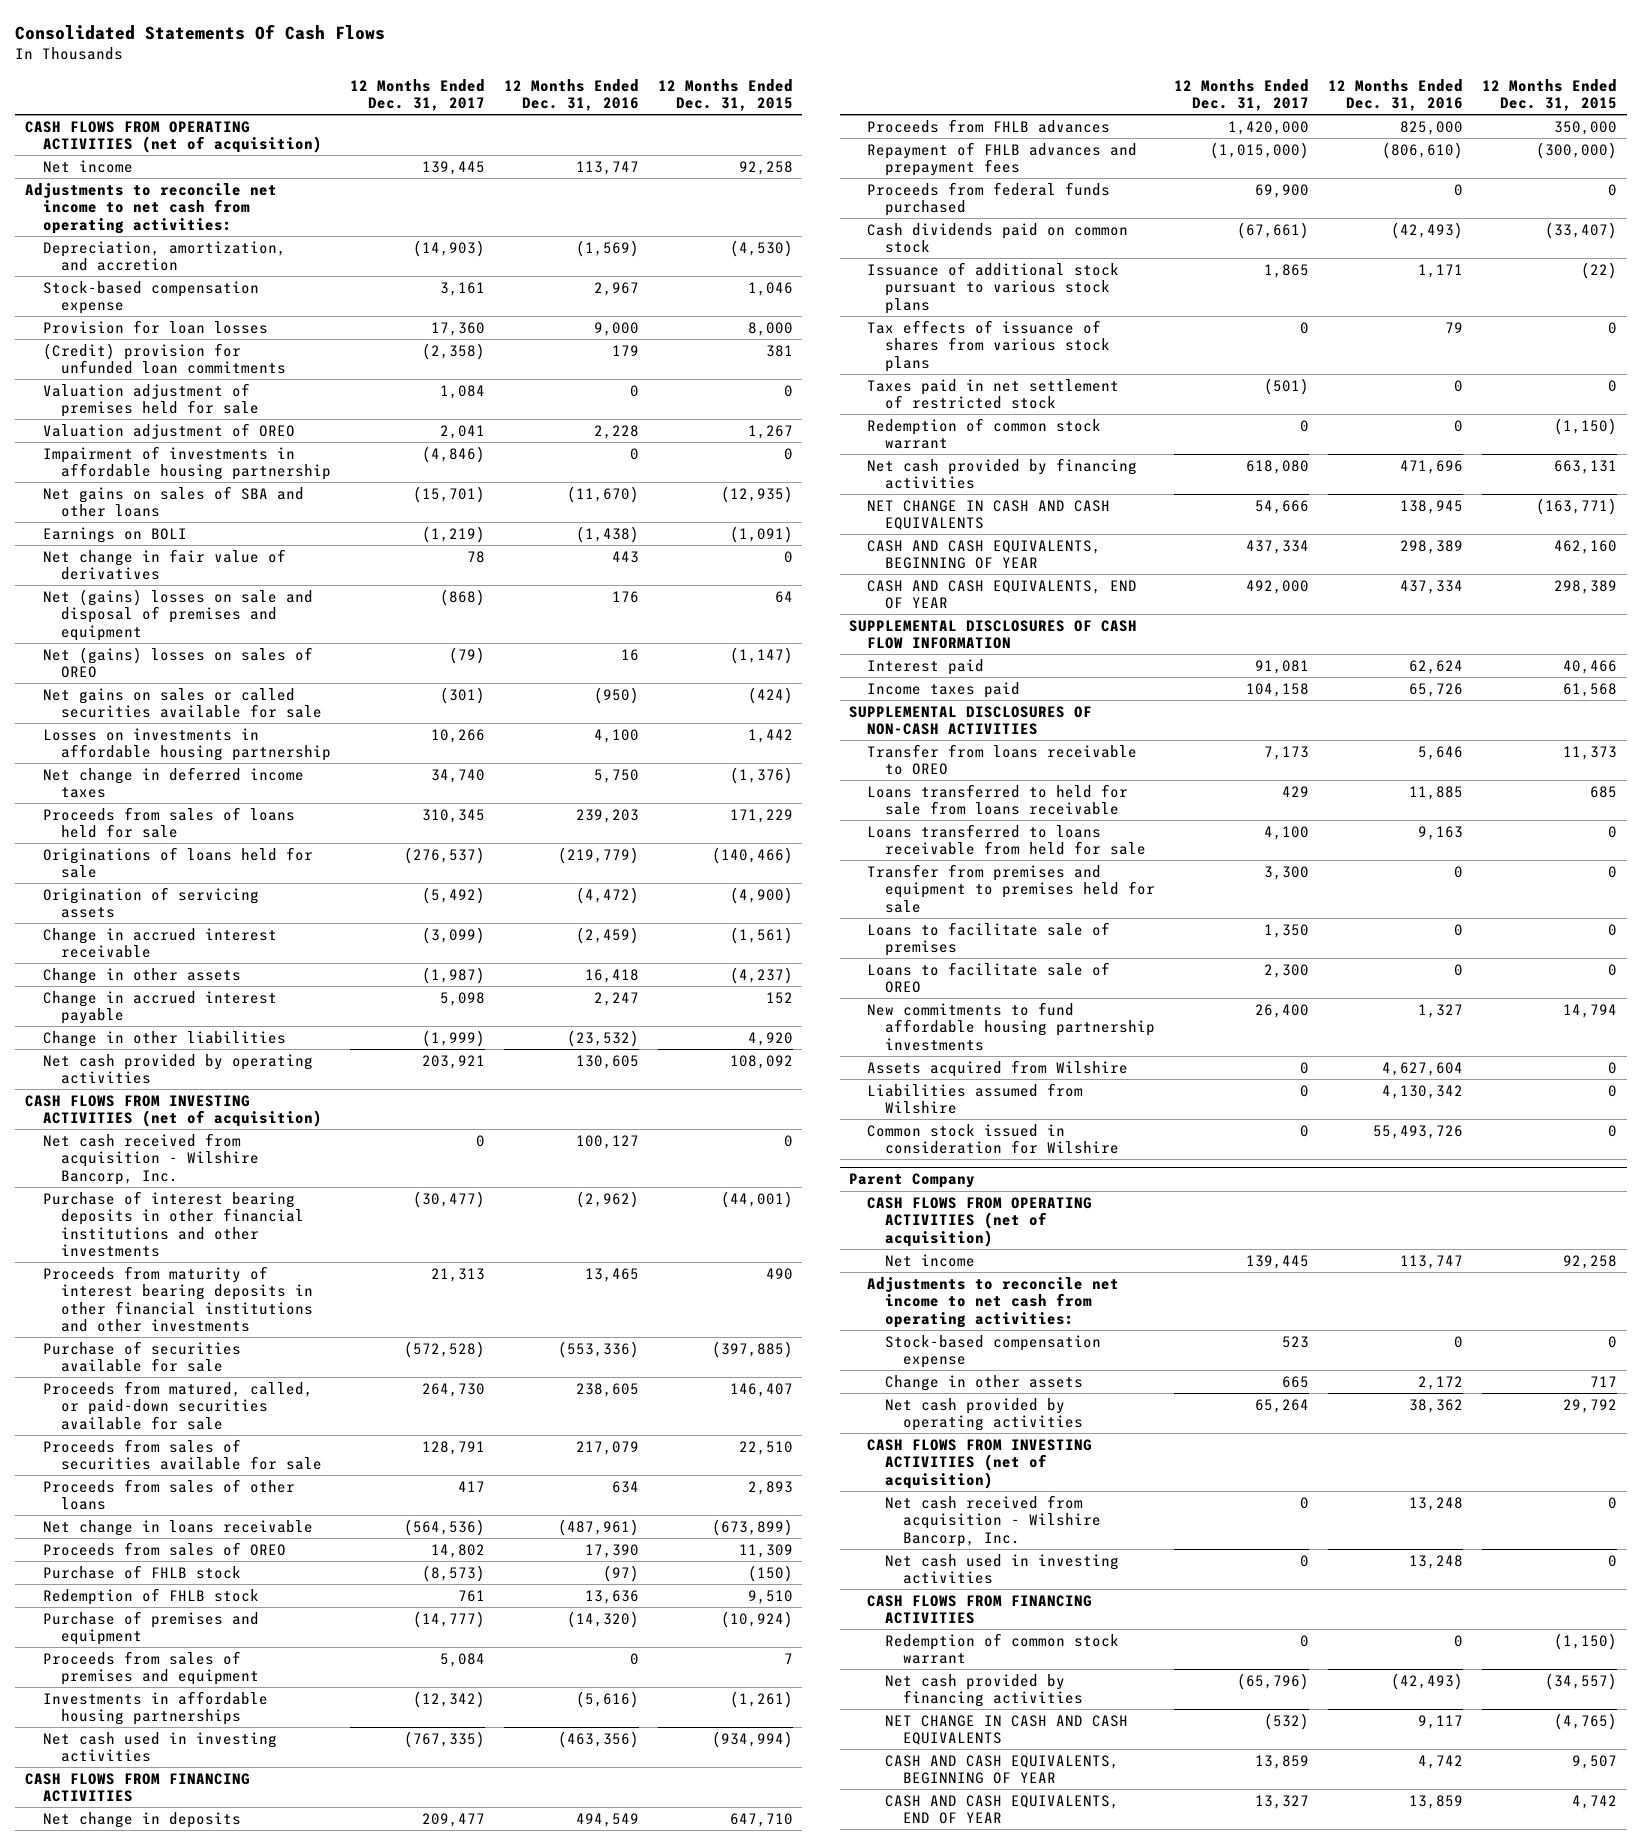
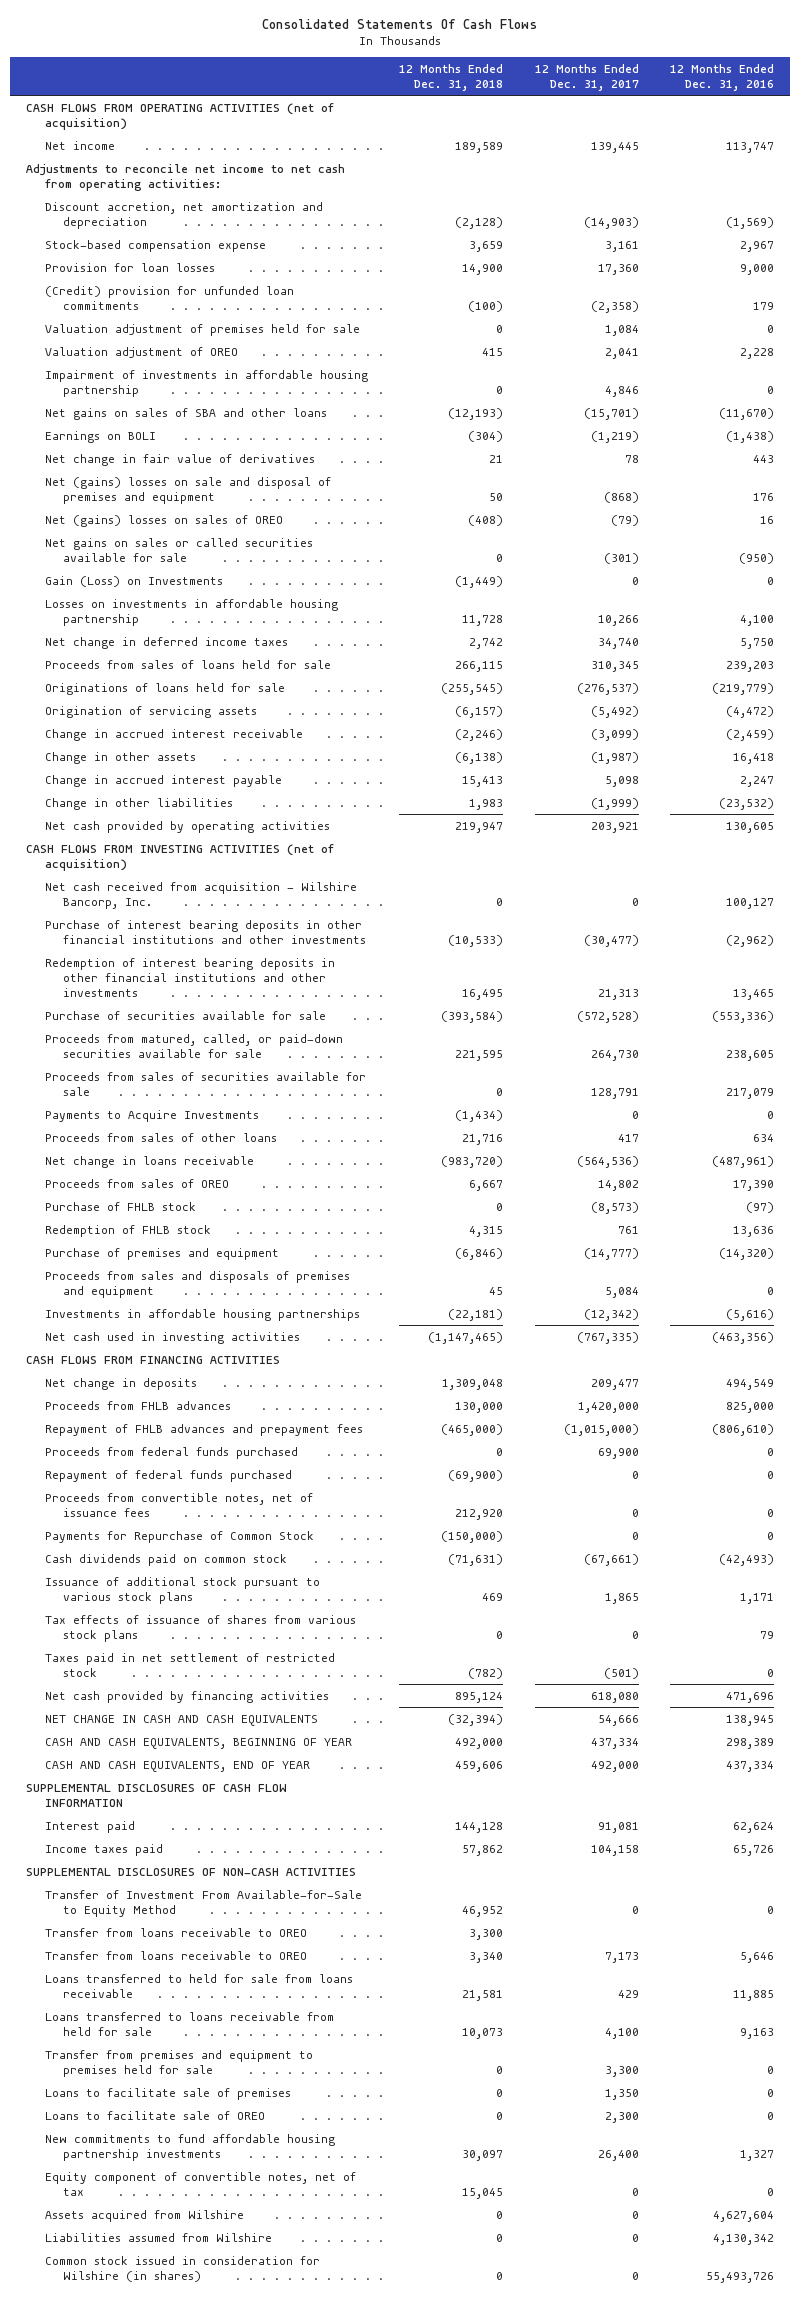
[657,78,793,112] 12 Months Ended Dec. 31, 2015 -> none
none -> [399,63,504,91] 12 Months Ended Dec. 31, 2018
[42,240,286,272] Depreciation, amortization, and accretion -> [44,201,323,229] Discount accretion, net amortization and depreciation
[421,445,485,463] (4,846) -> [604,385,639,397] 4,846
none -> [44,575,223,587] Gain (Loss) on Investments
[42,1265,313,1332] Proceeds from maturity of interest bearing deposits in other financial institutions and other investments -> [44,957,335,997] Redemption of interest bearing deposits in other financial institutions and other investments
none -> [44,1109,259,1122] Payments to Acquire Investments
[42,1650,259,1686] Proceeds from sales of premises and equipment -> [44,1270,350,1298] Proceeds from sales and disposals of premises and equipment
none -> [44,1469,292,1482] Repayment of federal funds purchased
none -> [44,1492,313,1517] Proceeds from convertible notes, net of issuance fees
none -> [44,1530,314,1543] Payments for Repurchase of Common Stock
[867,417,1102,450] Redemption of common stock warrant -> none
none -> [44,1889,362,1917] Transfer of Investment From Available-for-Sale to Equity Method
none -> [44,1927,307,1937] Transfer from loans receivable to OREO
none -> [44,2171,356,2196] Equity component of convertible notes, net of tax
[849,1173,976,1189] Parent Company -> none
[867,1196,1093,1247] CASH FLOWS FROM OPERATING ACTIVITIES (net of acquisition) -> none
[885,1253,976,1267] Net income -> none
[867,1276,1120,1328] Adjustments to reconcile net income to net cash from operating activities: -> none
[885,1334,1102,1369] Stock-based compensation expense -> none
[885,1374,1084,1391] Change in other assets -> none
[885,1397,1084,1432] Net cash provided by operating activities -> none
[867,1438,1093,1489] CASH FLOWS FROM INVESTING ACTIVITIES (net of acquisition) -> none
[885,1494,1102,1547] Net cash received from acquisition - Wilshire Bancorp, Inc. -> none
[885,1553,1120,1585] Net cash used in investing activities -> none
[867,1594,1093,1625] CASH FLOWS FROM FINANCING ACTIVITIES -> none
[885,1632,1120,1665] Redemption of common stock warrant -> none
[885,1673,1084,1708] Net cash provided by financing activities -> none
[885,1714,1129,1746] NET CHANGE IN CASH AND CASH EQUIVALENTS -> none
[885,1754,1120,1785] CASH AND CASH EQUIVALENTS, BEGINNING OF YEAR -> none
[885,1794,1120,1825] CASH AND CASH EQUIVALENTS, END OF YEAR -> none
[867,1123,1120,1155] Common stock issued in consideration for Wilshire -> [44,2255,320,2282] Common stock issued in consideration for Wilshire (in shares)

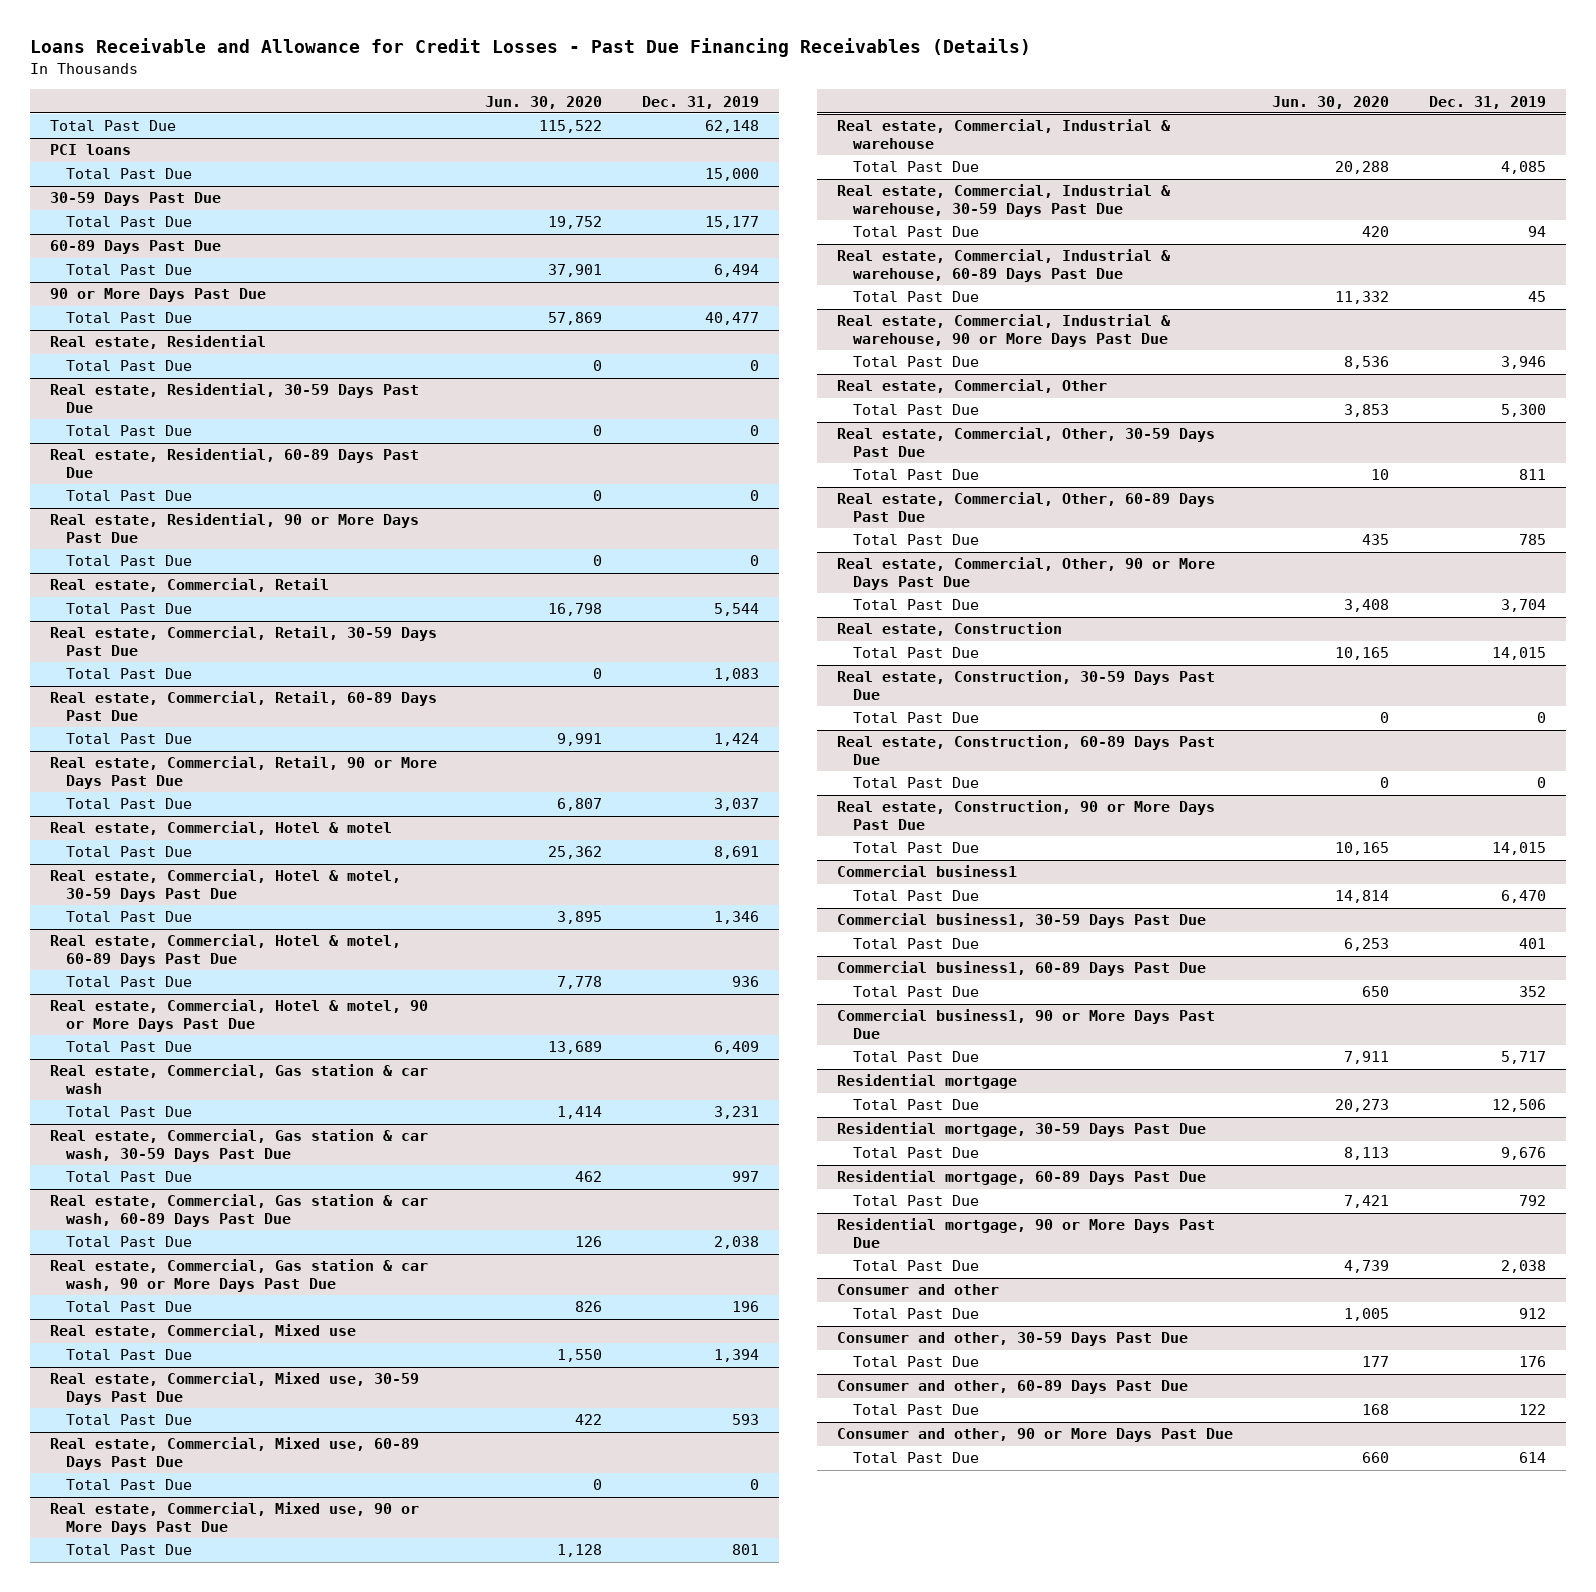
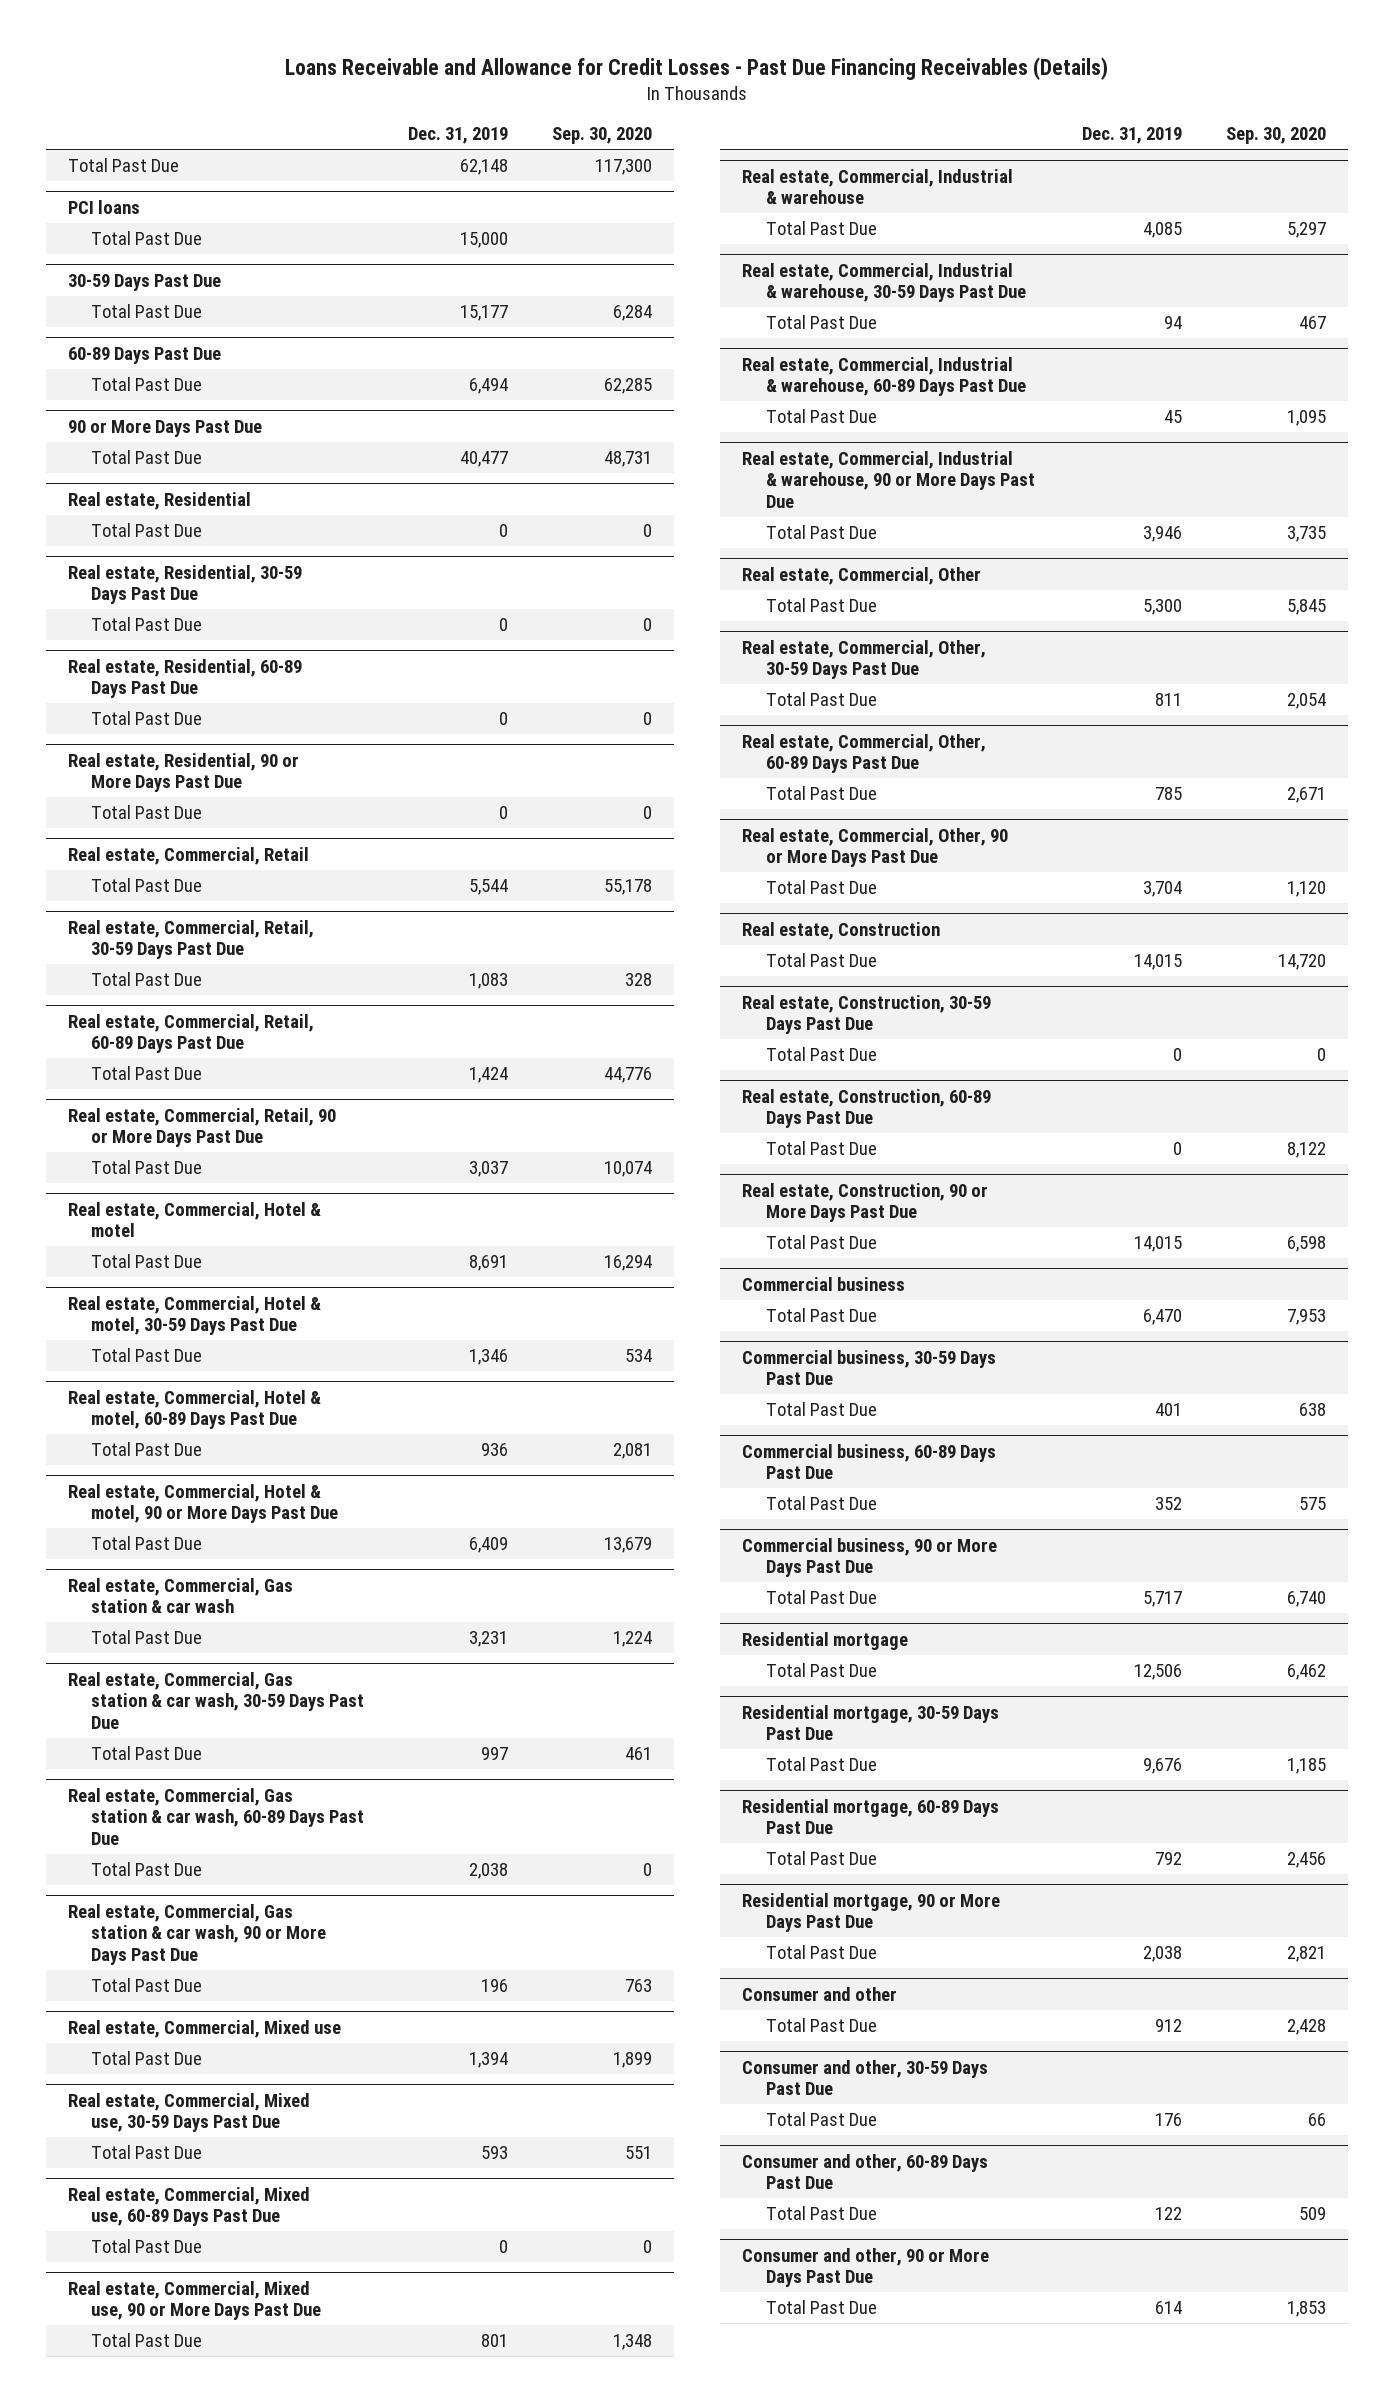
[485,95,603,109] Jun. 30, 2020 -> none
none -> [551,127,652,145] Sep. 30, 2020
[836,865,1017,878] Commercial business1 -> [741,1276,905,1291] Commercial business
[836,913,1206,929] Commercial business1, 30-59 Days Past Due -> [741,1349,996,1386] Commercial business, 30-59 Days Past Due
[836,961,1206,977] Commercial business1, 60-89 Days Past Due -> [741,1443,996,1480] Commercial business, 60-89 Days Past Due
[836,1009,1215,1040] Commercial business1, 90 or More Days Past Due -> [741,1537,997,1578] Commercial business, 90 or More Days Past Due

